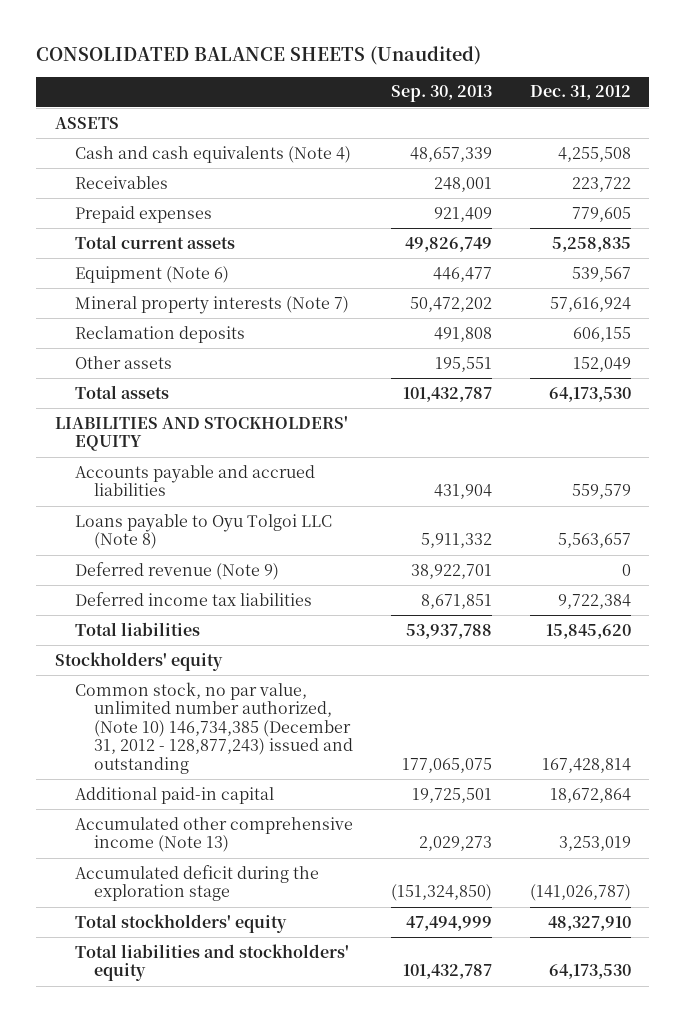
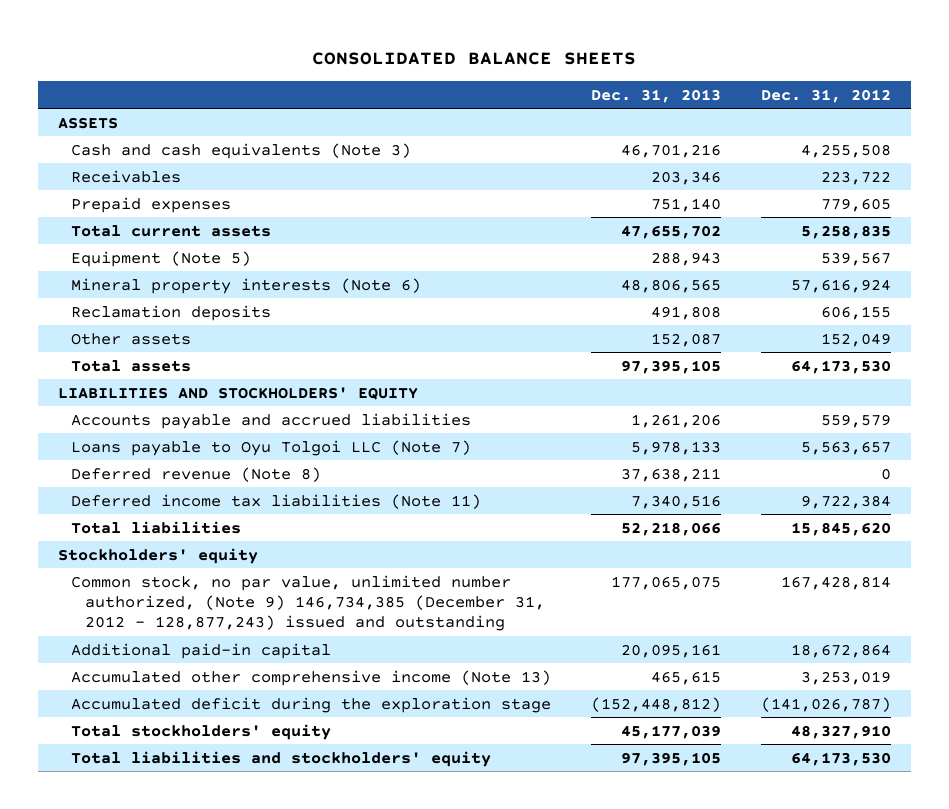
[36,45,482,65] CONSOLIDATED BALANCE SHEETS (Unaudited) -> [312,52,637,66] CONSOLIDATED BALANCE SHEETS
[390,85,492,103] Sep. 30, 2013 -> none
none -> [591,88,722,103] Dec. 31, 2013
[74,145,351,163] Cash and cash equivalents (Note 4) -> [71,142,412,159] Cash and cash equivalents (Note 3)
[74,265,229,283] Equipment (Note 6) -> [71,250,252,267] Equipment (Note 5)
[74,295,349,314] Mineral property interests (Note 7) -> [71,277,422,294] Mineral property interests (Note 6)
[74,513,332,550] Loans payable to Oyu Tolgoi LLC (Note 8) -> [71,439,472,456] Loans payable to Oyu Tolgoi LLC (Note 7)
[74,561,279,580] Deferred revenue (Note 9) -> [71,466,322,482] Deferred revenue (Note 8)
[74,591,312,606] Deferred income tax liabilities -> [71,493,482,509] Deferred income tax liabilities (Note 11)
[74,681,354,774] Common stock, no par value, unlimited number authorized, (Note 10) 146,734,385 (December 31, 2012 - 128,877,243) issued and outstanding -> [71,574,546,632] Common stock, no par value, unlimited number authorized, (Note 9) 146,734,385 (December 31, 2012 - 128,877,243) issued and outstanding

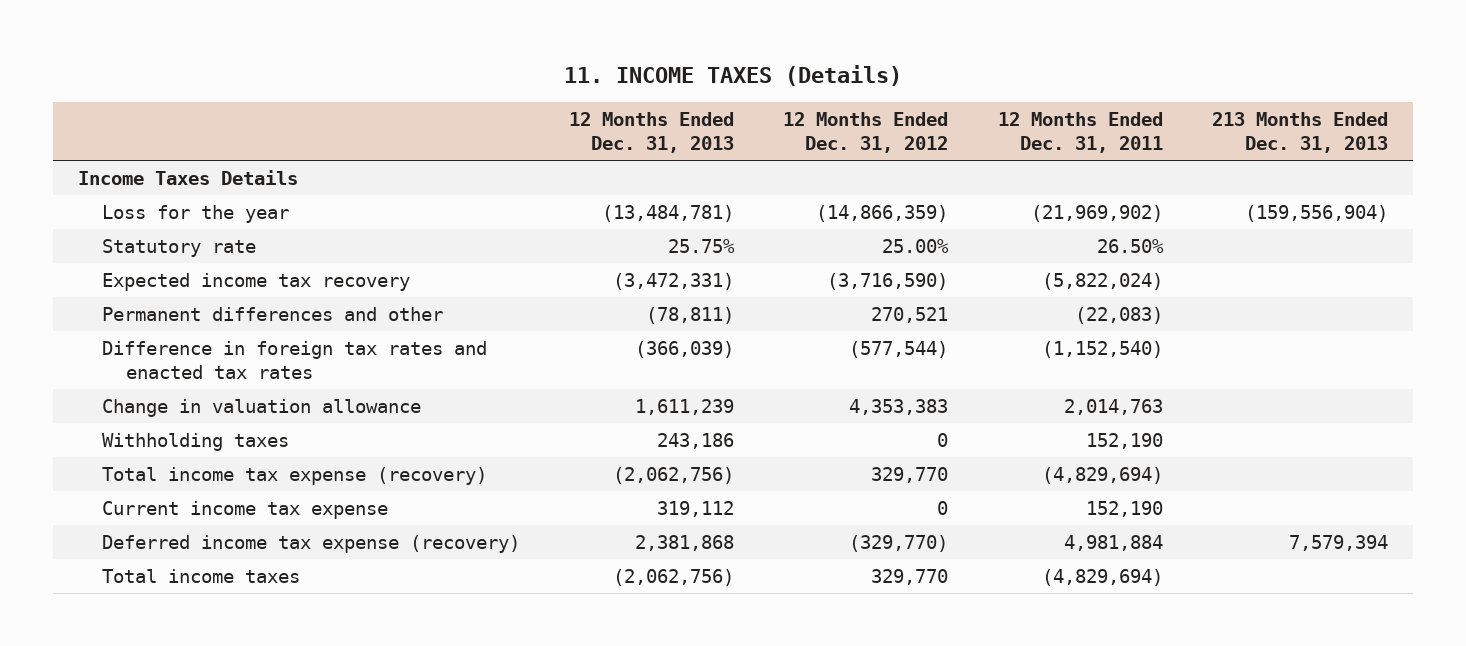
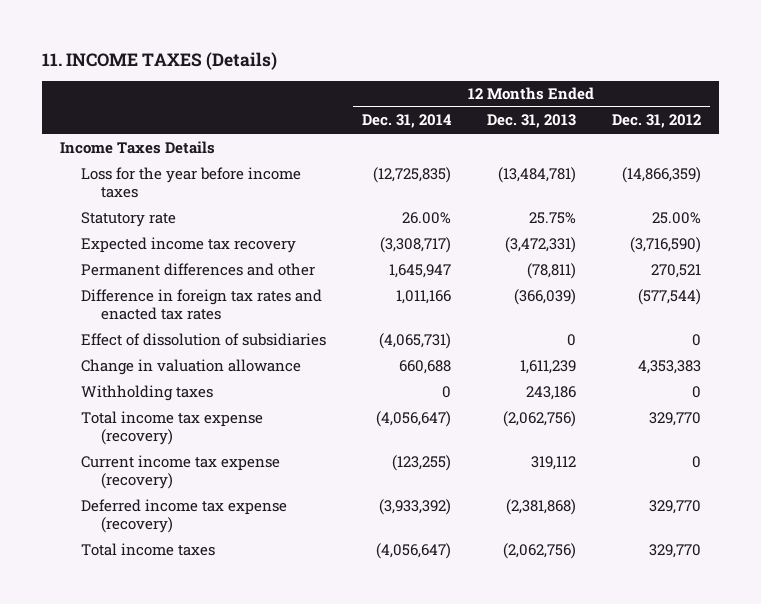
[997,111,1163,153] 12 Months Ended Dec. 31, 2011 -> none
[1212,111,1389,153] 213 Months Ended Dec. 31, 2013 -> none
none -> [361,114,452,129] Dec. 31, 2014
[101,205,289,224] Loss for the year -> [80,166,301,198] Loss for the year before income taxes
none -> [80,332,326,346] Effect of dissolution of subsidiaries
[101,501,388,520] Current income tax expense -> [80,454,280,489] Current income tax expense (recovery)
[634,535,734,552] 2,381,868 -> [505,498,576,515] (2,381,868)
[849,535,949,553] (329,770) -> [648,499,701,514] 329,770

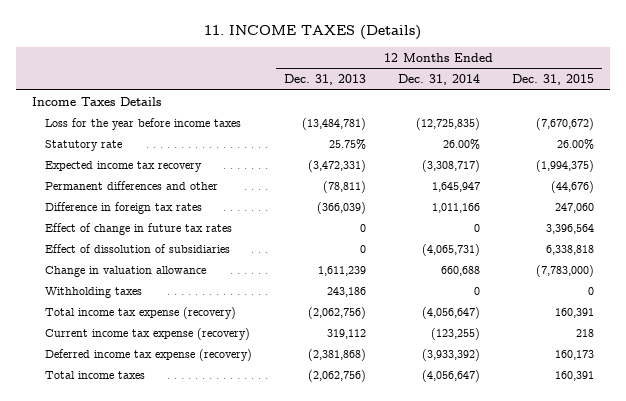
[611,114,701,129] Dec. 31, 2012 -> none
none -> [512,74,595,86] Dec. 31, 2015
[80,288,322,320] Difference in foreign tax rates and enacted tax rates -> [45,201,203,214] Difference in foreign tax rates
none -> [45,222,233,235] Effect of change in future tax rates

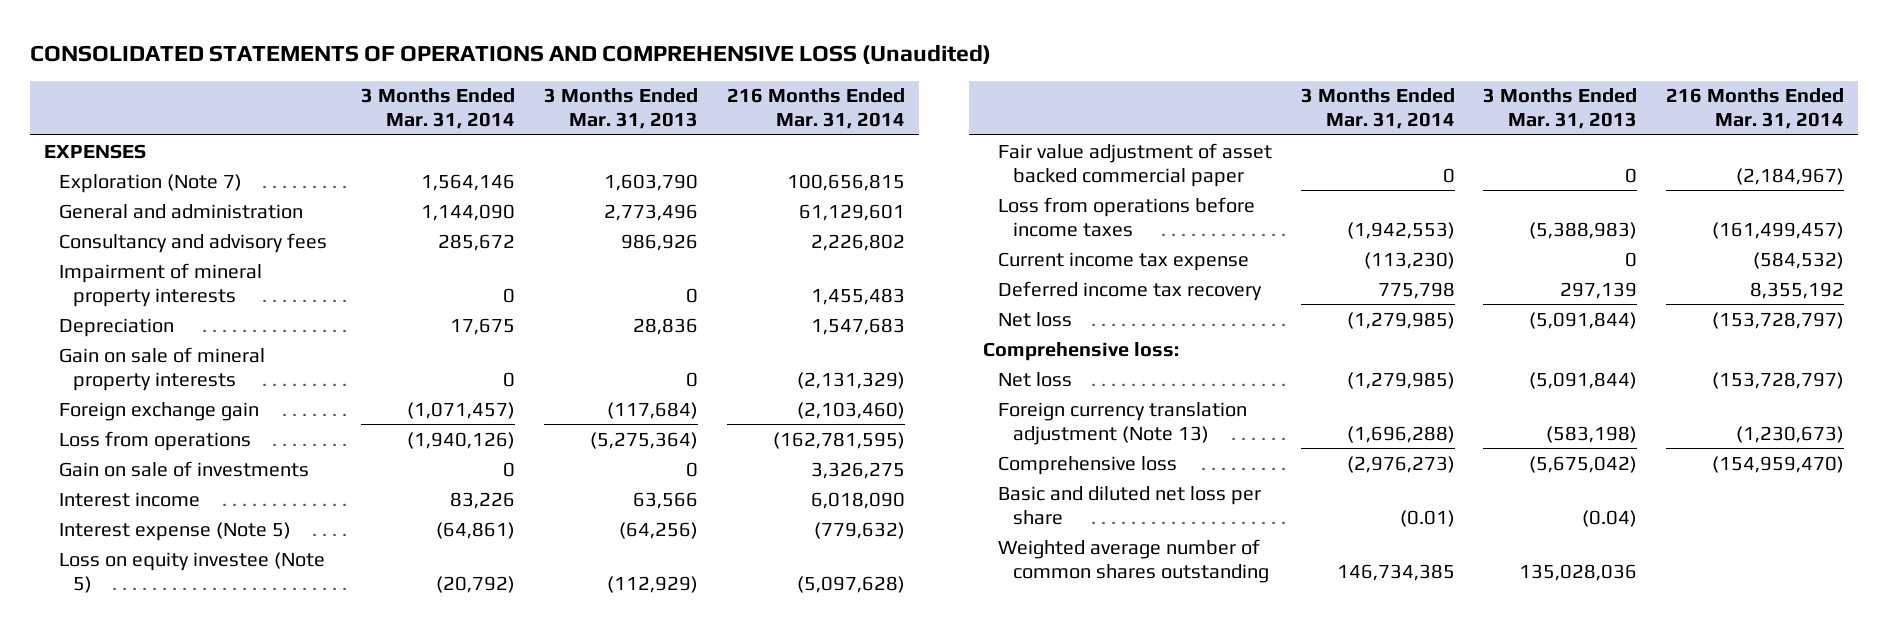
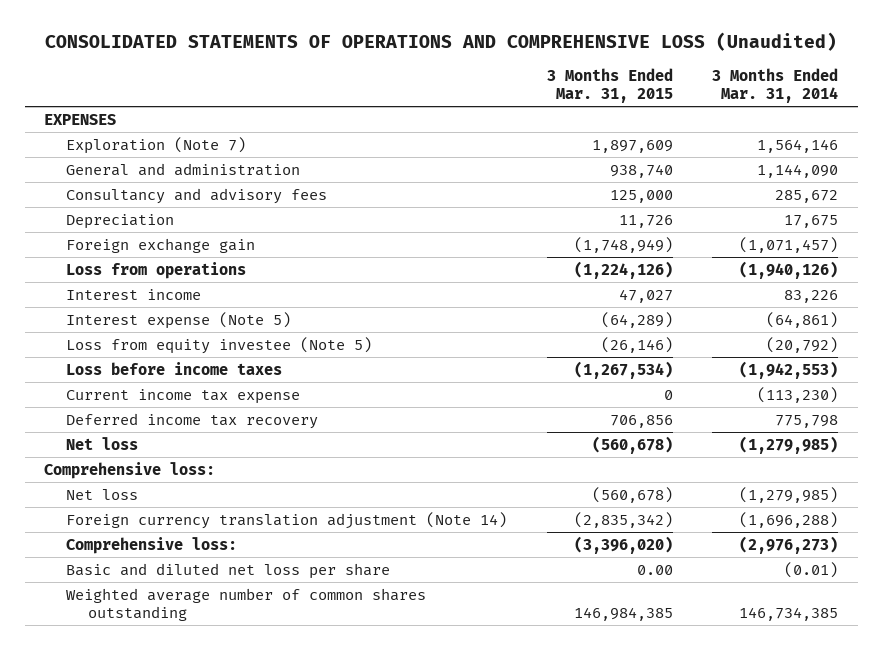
[543,88,698,130] 3 Months Ended Mar. 31, 2013 -> none
[726,88,905,130] 216 Months Ended Mar. 31, 2014 -> none
none -> [546,68,673,104] 3 Months Ended Mar. 31, 2015
[58,262,262,307] Impairment of mineral property interests -> none
[58,346,265,391] Gain on sale of mineral property interests -> none
[58,460,309,477] Gain on sale of investments -> none
[998,142,1273,187] Fair value adjustment of asset backed commercial paper -> none
[58,551,325,593] Loss on equity investee (Note 5) -> [66,336,373,354] Loss from equity investee (Note 5)
[998,196,1256,237] Loss from operations before income taxes -> [66,361,283,375] Loss before income taxes
[998,401,1248,445] Foreign currency translation adjustment (Note 13) -> [66,511,508,529] Foreign currency translation adjustment (Note 14)
[998,455,1178,475] Comprehensive loss -> [66,536,238,554] Comprehensive loss:

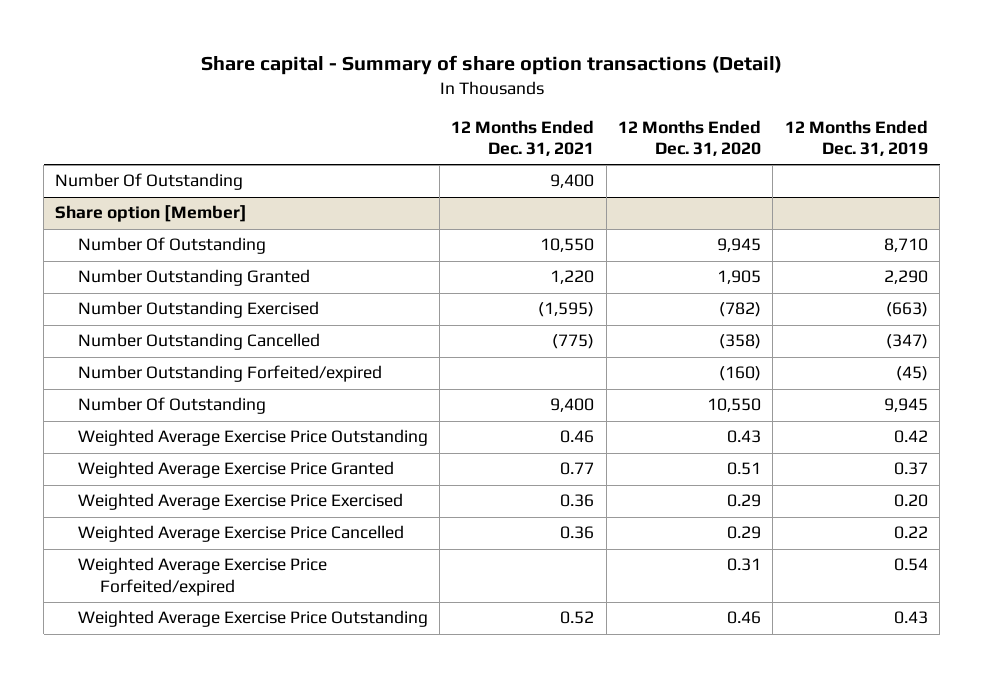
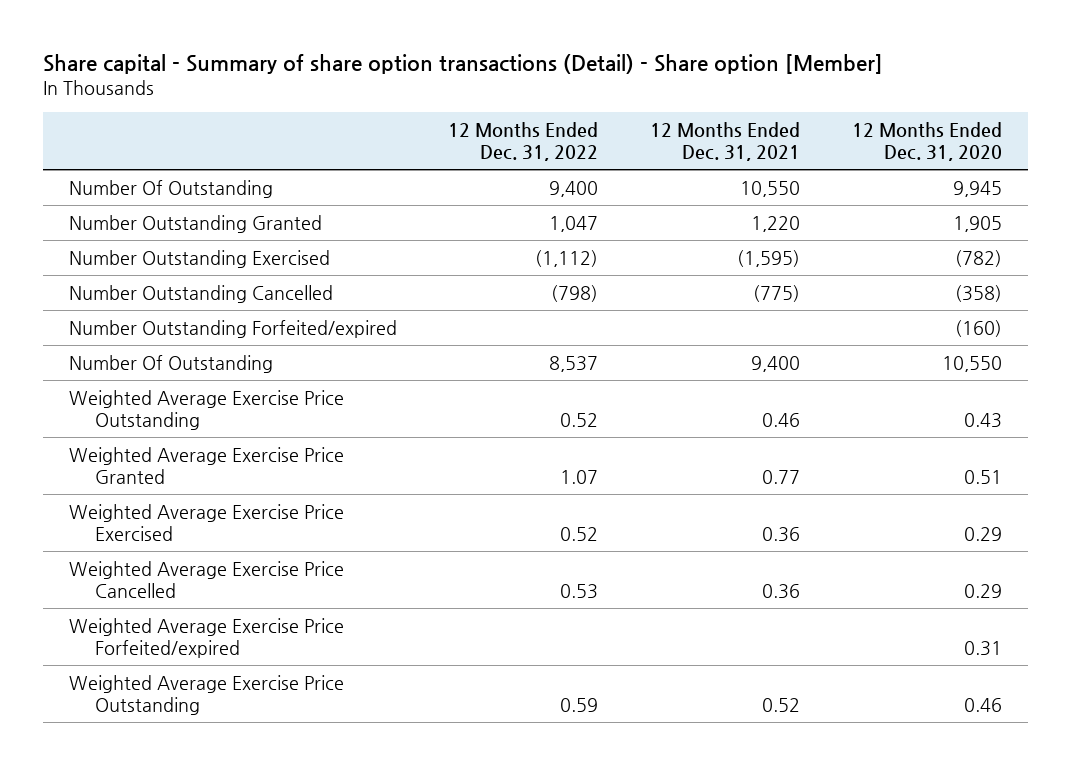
[200,55,782,76] Share capital - Summary of share option transactions (Detail) -> [42,54,883,75] Share capital - Summary of share option transactions (Detail) - Share option [Member]
[784,119,928,157] 12 Months Ended Dec. 31, 2019 -> none
none -> [448,121,599,162] 12 Months Ended Dec. 31, 2022
[55,173,244,191] Number Of Outstanding -> none
[55,205,248,223] Share option [Member] -> none

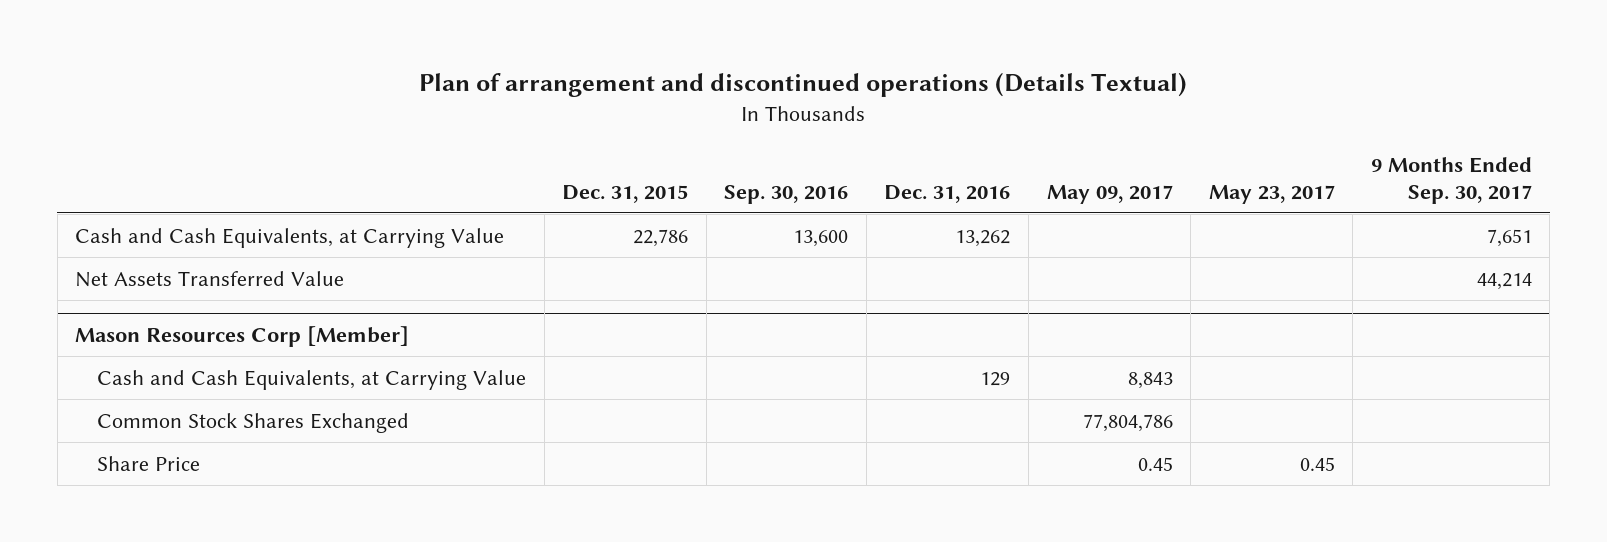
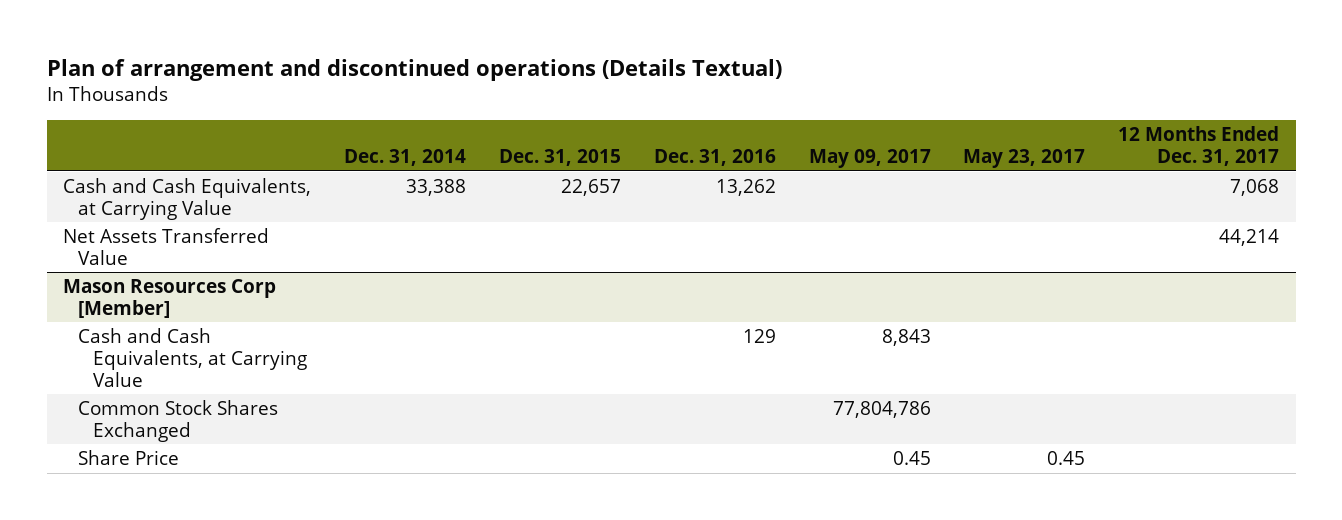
[724,184,849,204] Sep. 30, 2016 -> none
[1370,156,1532,204] 9 Months Ended Sep. 30, 2017 -> none
none -> [344,148,467,166] Dec. 31, 2014
none -> [1118,126,1280,166] 12 Months Ended Dec. 31, 2017
[633,228,689,247] 22,786 -> [560,178,621,196] 22,657

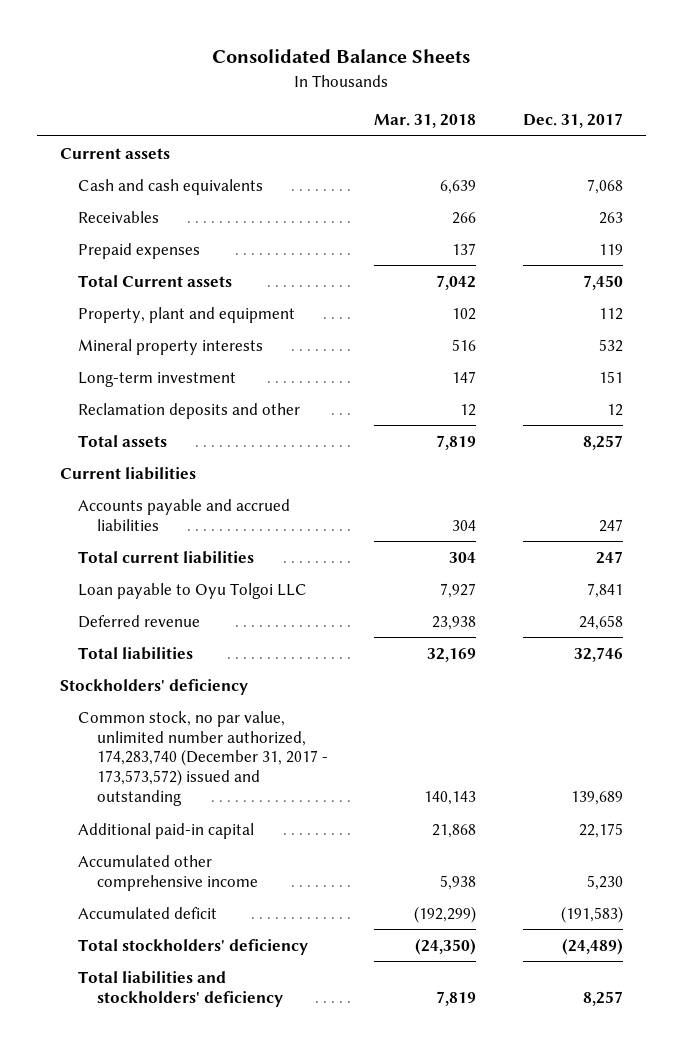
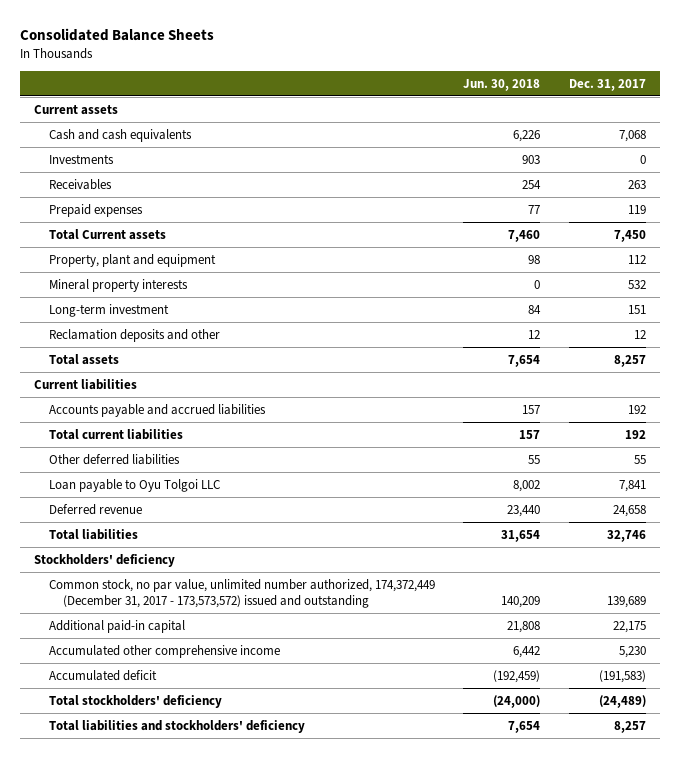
[374,114,477,129] Mar. 31, 2018 -> none
none -> [463,78,541,91] Jun. 30, 2018
none -> [48,153,114,164] Investments
[598,518,623,532] 247 -> [627,404,646,414] 192
[595,550,623,564] 247 -> [624,429,646,439] 192
none -> [48,453,180,465] Other deferred liabilities
[78,710,328,807] Common stock, no par value, unlimited number authorized, 174,283,740 (December 31, 2017 - 173,573,572) issued and outstanding -> [48,578,435,609] Common stock, no par value, unlimited number authorized, 174,372,449 (December 31, 2017 - 173,573,572) issued and outstanding

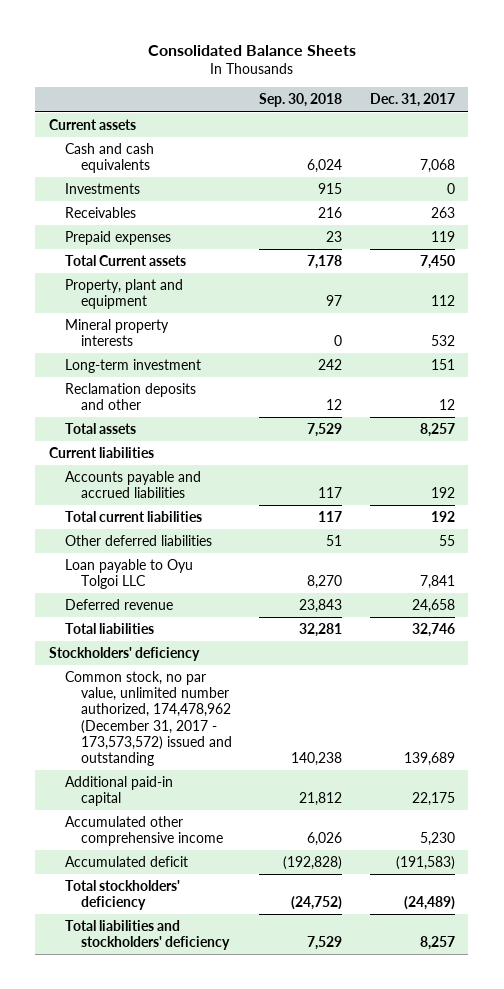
[463,78,541,91] Jun. 30, 2018 -> none
none -> [259,93,343,108] Sep. 30, 2018
[48,578,435,609] Common stock, no par value, unlimited number authorized, 174,372,449 (December 31, 2017 - 173,573,572) issued and outstanding -> [64,670,232,766] Common stock, no par value, unlimited number authorized, 174,478,962 (December 31, 2017 - 173,573,572) issued and outstanding

